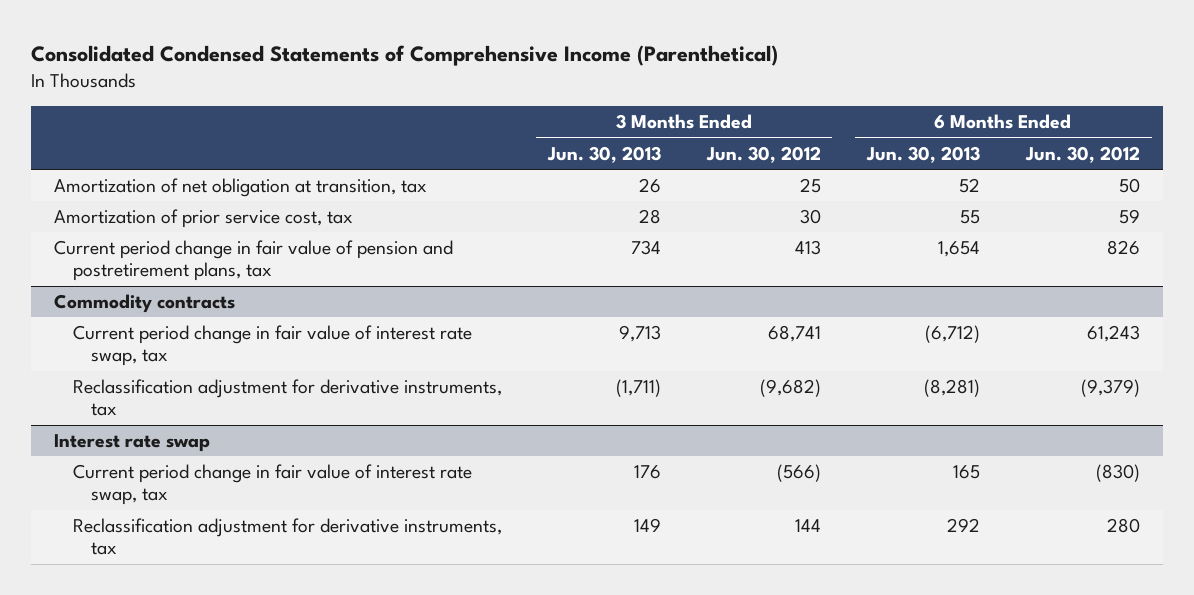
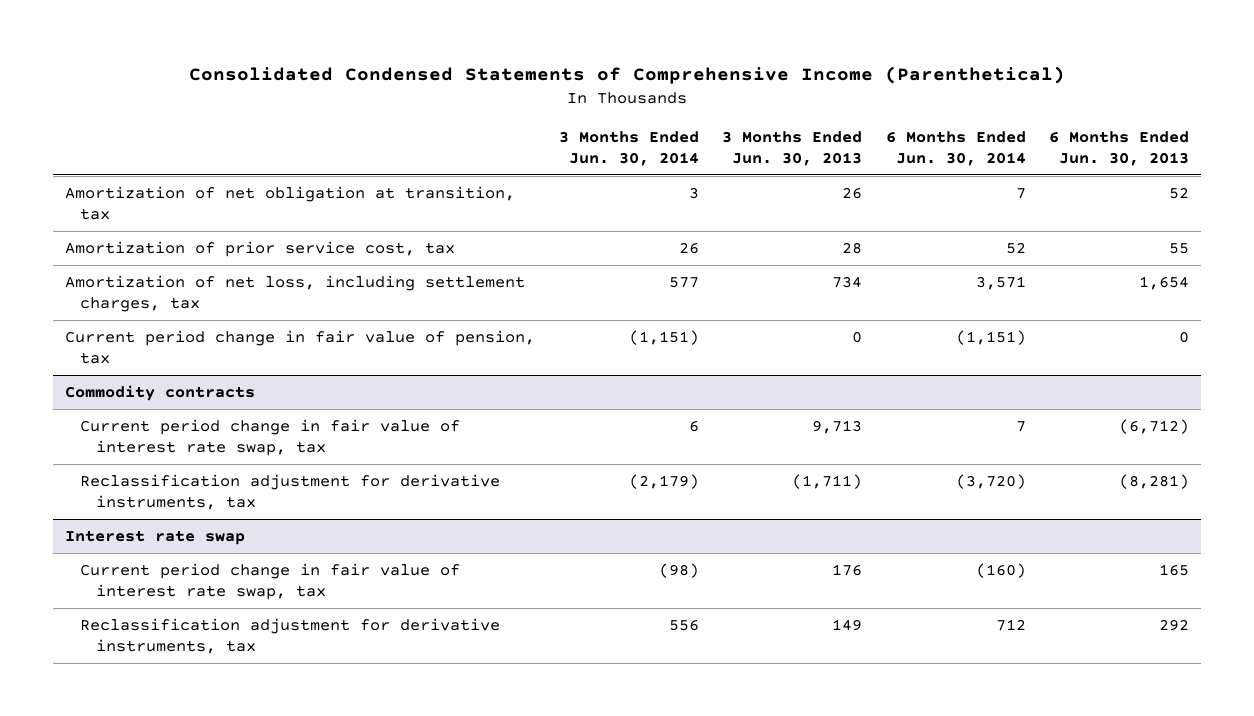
[705,145,821,163] Jun. 30, 2012 -> none
[1024,145,1140,163] Jun. 30, 2012 -> none
none -> [558,131,699,166] 3 Months Ended Jun. 30, 2014
none -> [885,131,1026,166] 6 Months Ended Jun. 30, 2014
[54,240,454,282] Current period change in fair value of pension and postretirement plans, tax -> [64,274,525,312] Amortization of net loss, including settlement charges, tax
none -> [64,329,535,364] Current period change in fair value of pension, tax

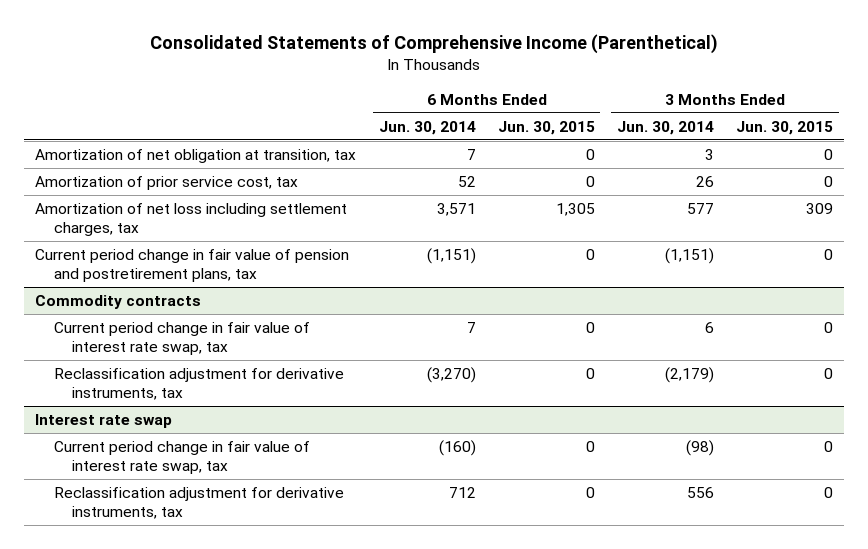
[189,65,1066,84] Consolidated Condensed Statements of Comprehensive Income (Parenthetical) -> [150,33,719,54] Consolidated Statements of Comprehensive Income (Parenthetical)
[722,131,863,166] 3 Months Ended Jun. 30, 2013 -> none
[1049,131,1190,166] 6 Months Ended Jun. 30, 2013 -> none
none -> [497,120,595,135] Jun. 30, 2015
none -> [736,120,834,135] Jun. 30, 2015
[64,274,525,312] Amortization of net loss, including settlement charges, tax -> [35,203,348,236] Amortization of net loss including settlement charges, tax
[64,329,535,364] Current period change in fair value of pension, tax -> [35,249,350,282] Current period change in fair value of pension and postretirement plans, tax
[955,473,1026,489] (3,720) -> [426,367,476,384] (3,270)

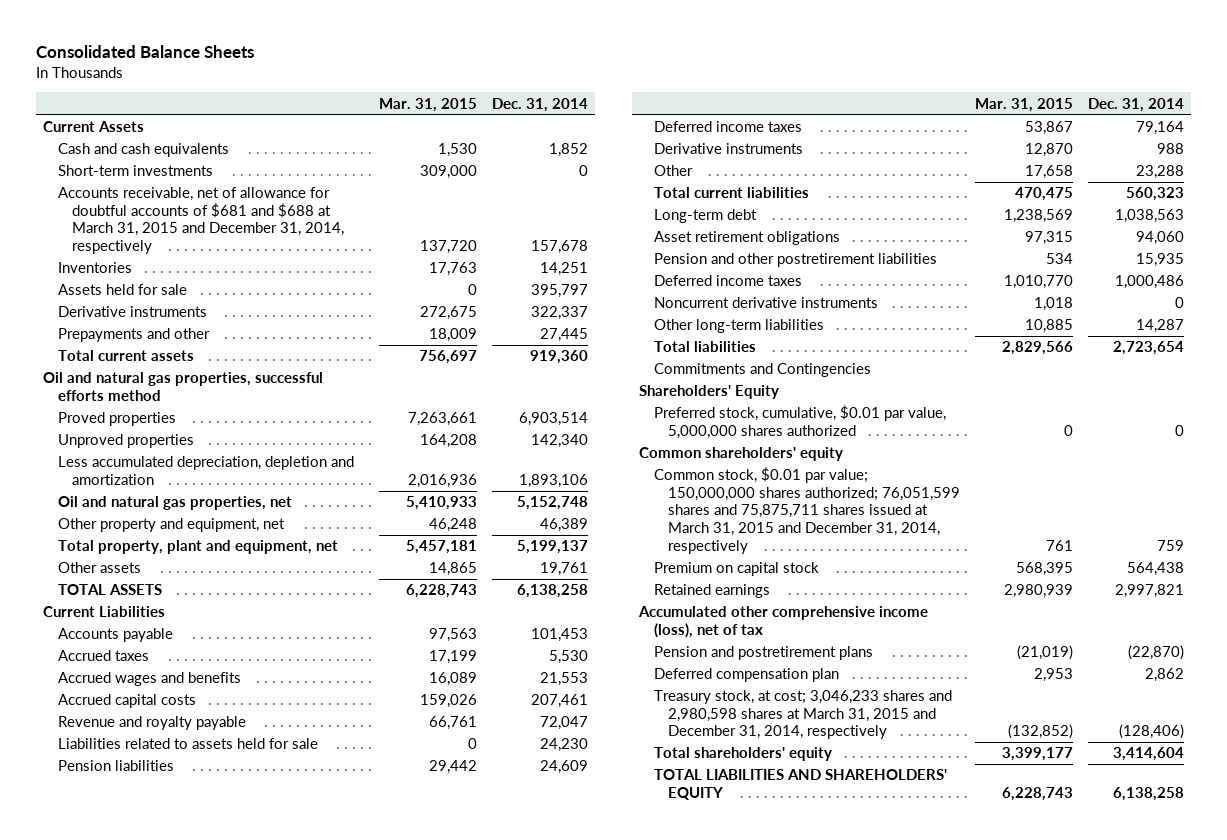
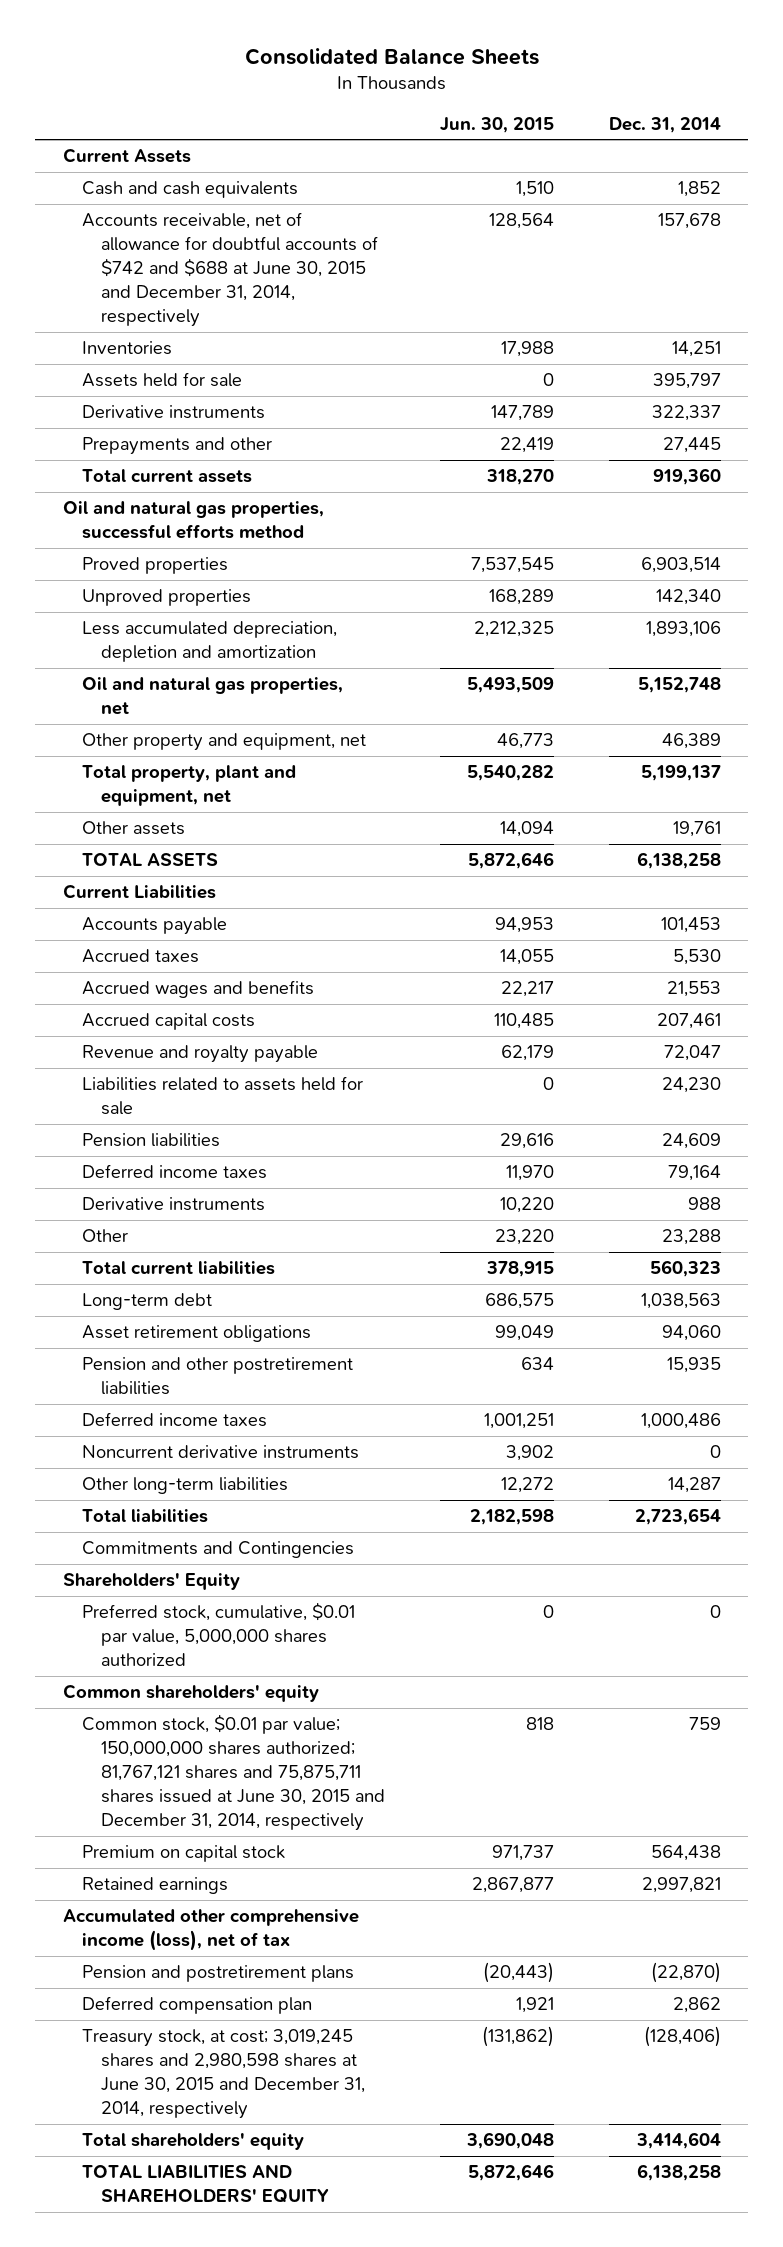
[379,97,478,112] Mar. 31, 2015 -> none
none -> [440,116,555,133] Jun. 30, 2015
[57,165,213,177] Short-term investments -> none
[57,187,345,254] Accounts receivable, net of allowance for doubtful accounts of $681 and $688 at March 31, 2015 and December 31, 2014, respectively -> [81,212,379,328] Accounts receivable, net of allowance for doubtful accounts of $742 and $688 at June 30, 2015 and December 31, 2014, respectively
[653,467,961,554] Common stock, $0.01 par value; 150,000,000 shares authorized; 76,051,599 shares and 75,875,711 shares issued at March 31, 2015 and December 31, 2014, respectively -> [81,1714,386,1832] Common stock, $0.01 par value; 150,000,000 shares authorized; 81,767,121 shares and 75,875,711 shares issued at June 30, 2015 and December 31, 2014, respectively
[653,690,952,740] Treasury stock, at cost; 3,046,233 shares and 2,980,598 shares at March 31, 2015 and December 31, 2014, respectively -> [81,2029,366,2120] Treasury stock, at cost; 3,019,245 shares and 2,980,598 shares at June 30, 2015 and December 31, 2014, respectively

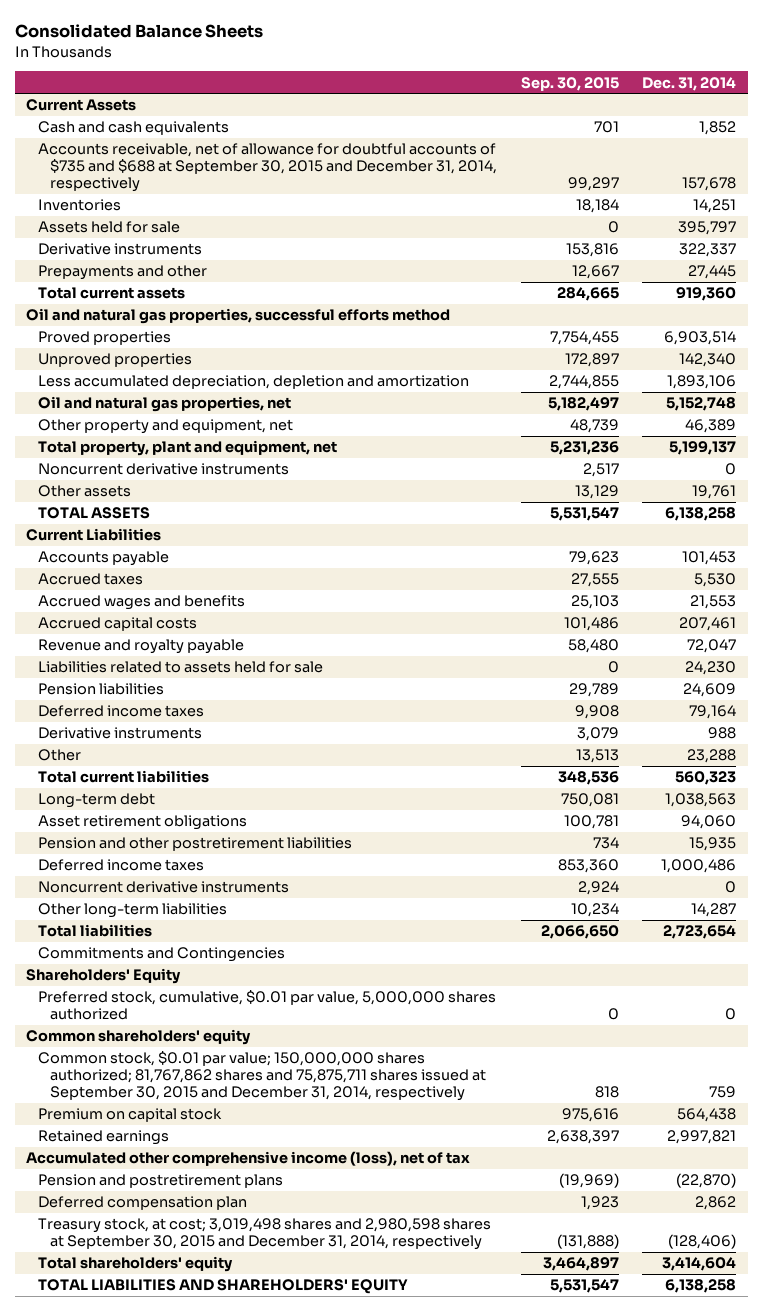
[440,116,555,133] Jun. 30, 2015 -> none
none -> [520,76,619,91] Sep. 30, 2015
[81,212,379,328] Accounts receivable, net of allowance for doubtful accounts of $742 and $688 at June 30, 2015 and December 31, 2014, respectively -> [38,143,498,193] Accounts receivable, net of allowance for doubtful accounts of $735 and $688 at September 30, 2015 and December 31, 2014, respectively
none -> [38,463,290,476] Noncurrent derivative instruments
[81,1714,386,1832] Common stock, $0.01 par value; 150,000,000 shares authorized; 81,767,121 shares and 75,875,711 shares issued at June 30, 2015 and December 31, 2014, respectively -> [38,1051,487,1102] Common stock, $0.01 par value; 150,000,000 shares authorized; 81,767,862 shares and 75,875,711 shares issued at September 30, 2015 and December 31, 2014, respectively
[81,2029,366,2120] Treasury stock, at cost; 3,019,245 shares and 2,980,598 shares at June 30, 2015 and December 31, 2014, respectively -> [38,1218,492,1251] Treasury stock, at cost; 3,019,498 shares and 2,980,598 shares at September 30, 2015 and December 31, 2014, respectively

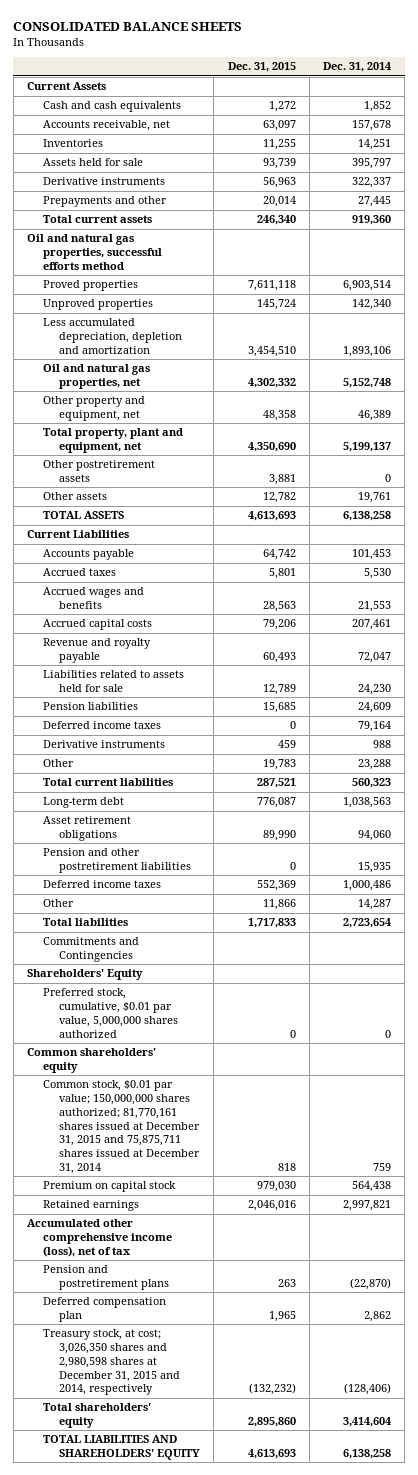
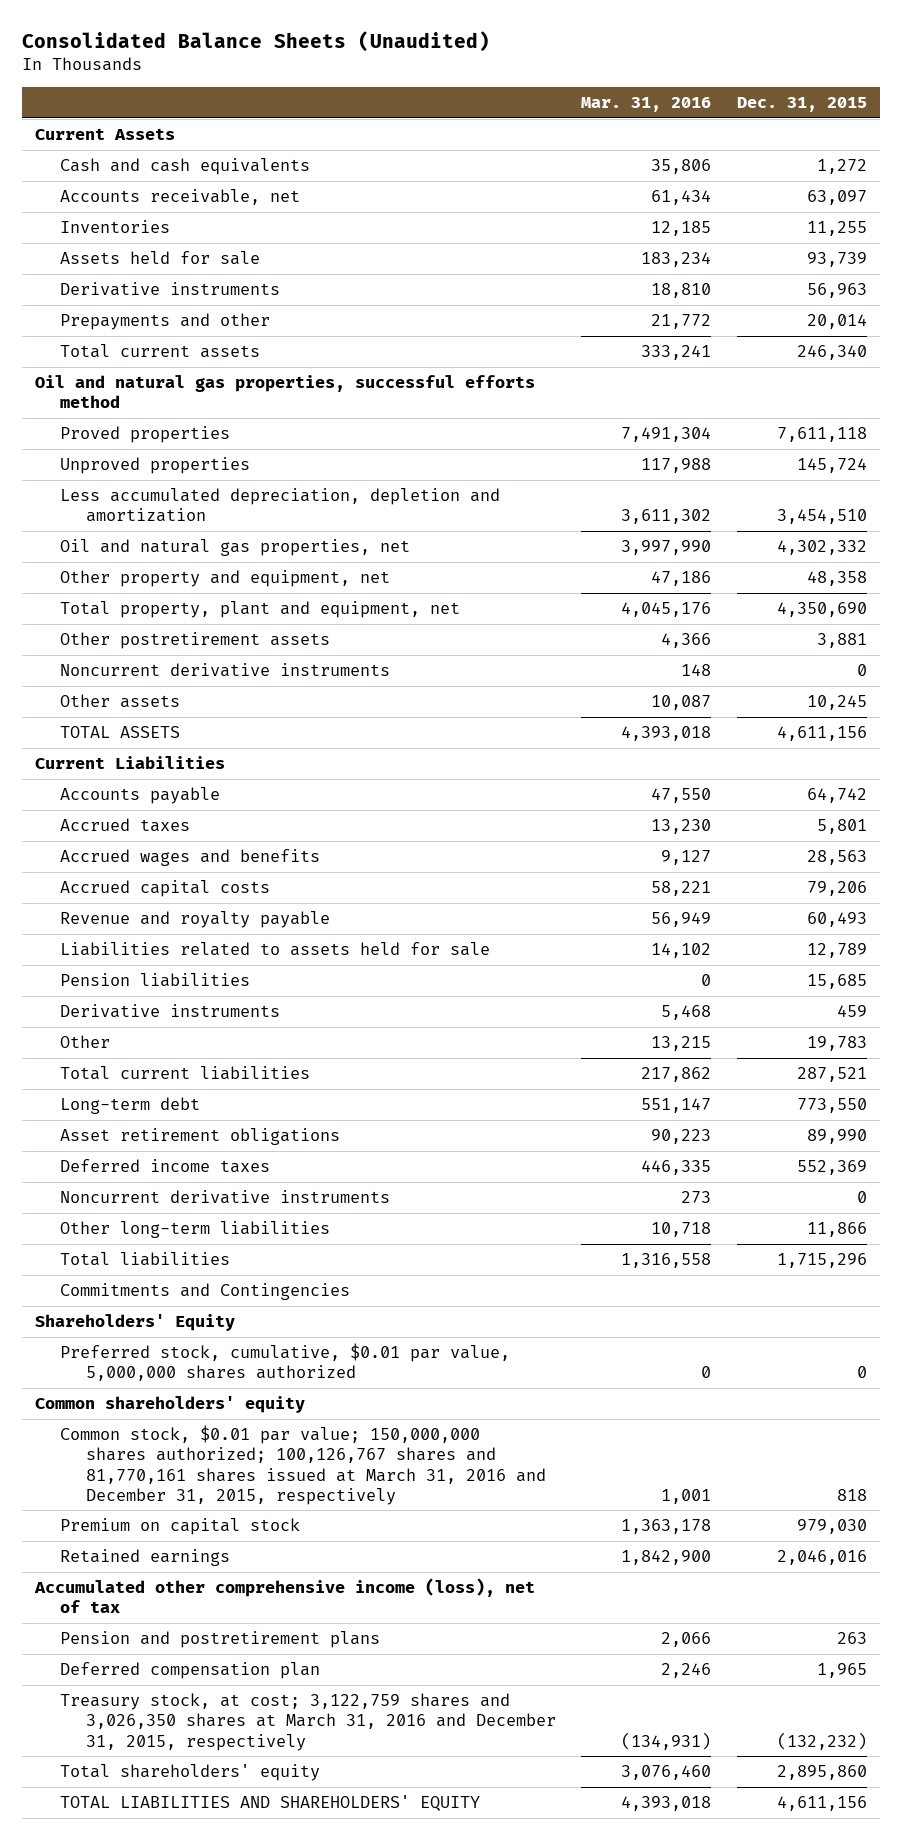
[13,21,243,31] CONSOLIDATED BALANCE SHEETS -> [21,30,490,52] Consolidated Balance Sheets (Unaudited)
[322,62,391,73] Dec. 31, 2014 -> none
none -> [581,97,712,113] Mar. 31, 2016
none -> [60,663,391,678] Noncurrent derivative instruments
[262,492,296,504] 12,782 -> [807,695,868,711] 10,245
[247,511,296,522] 4,613,693 -> [777,726,868,742] 4,611,156
[43,721,162,730] Deferred income taxes -> none
[256,797,296,809] 776,087 -> [797,1098,868,1114] 773,550
[43,848,192,874] Pension and other postretirement liabilities -> none
none -> [60,1190,391,1205] Noncurrent derivative instruments
[43,899,75,908] Other -> [60,1221,331,1239] Other long-term liabilities
[247,918,296,929] 1,717,833 -> [777,1253,868,1269] 1,715,296
[43,1080,201,1174] Common stock, $0.01 par value; 150,000,000 shares authorized; 81,770,161 shares issued at December 31, 2015 and 75,875,711 shares issued at December 31, 2014 -> [60,1425,546,1505] Common stock, $0.01 par value; 150,000,000 shares authorized; 100,126,767 shares and 81,770,161 shares issued at March 31, 2016 and December 31, 2015, respectively
[43,1329,181,1396] Treasury stock, at cost; 3,026,350 shares and 2,980,598 shares at December 31, 2015 and 2014, respectively -> [60,1693,556,1751] Treasury stock, at cost; 3,122,759 shares and 3,026,350 shares at March 31, 2016 and December 31, 2015, respectively
[247,1449,296,1460] 4,613,693 -> [777,1796,868,1812] 4,611,156

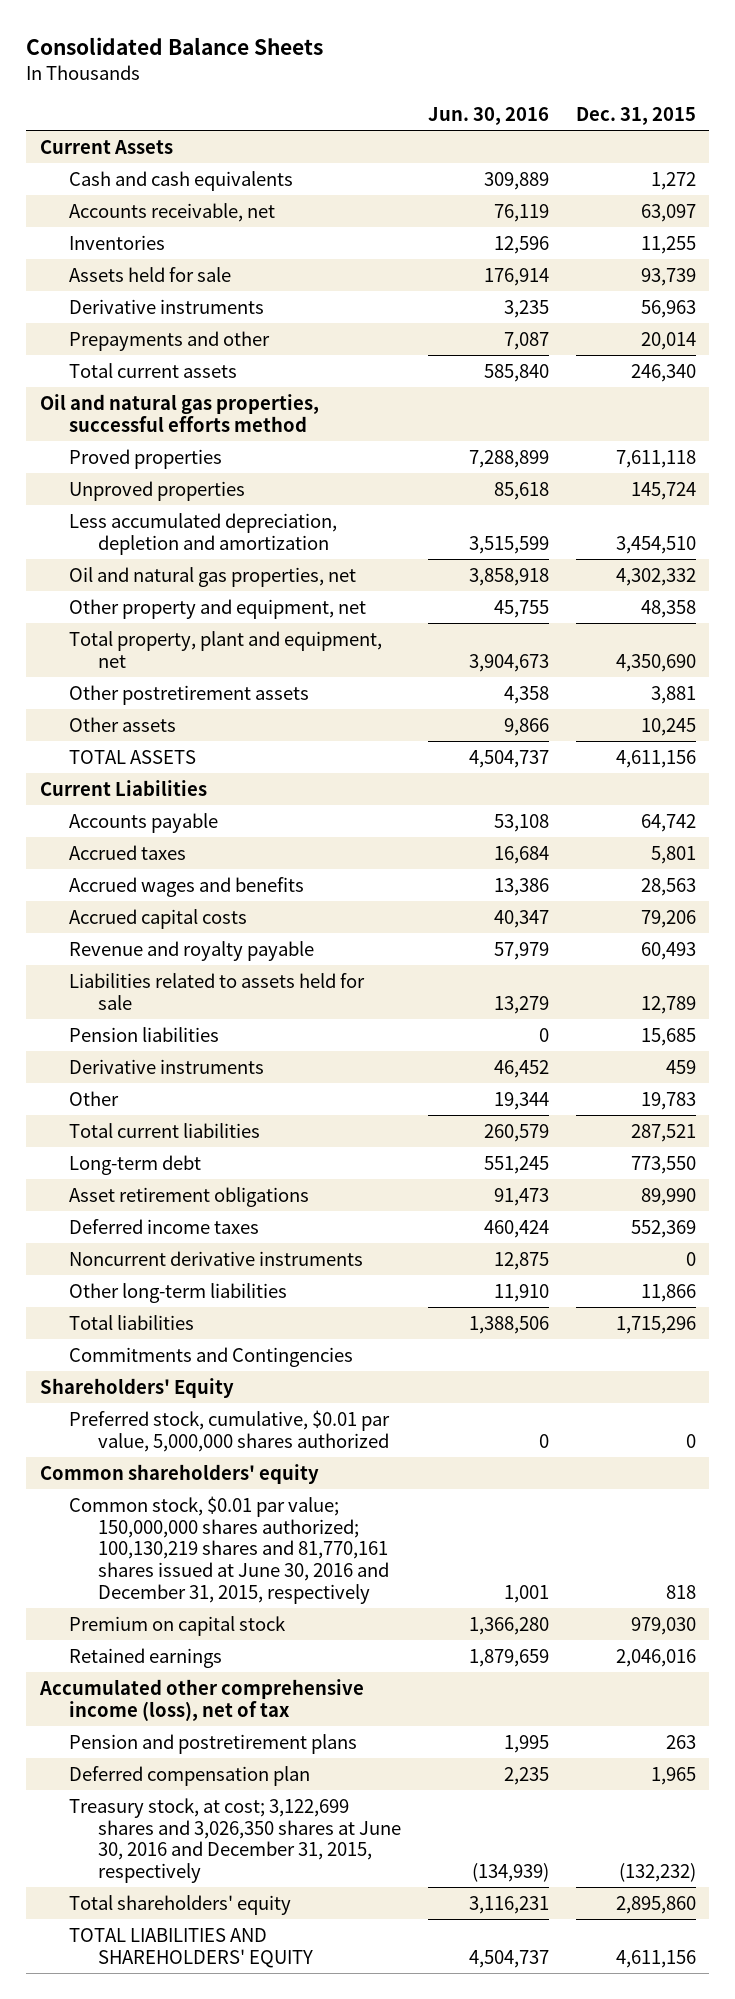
[21,30,490,52] Consolidated Balance Sheets (Unaudited) -> [26,37,324,56] Consolidated Balance Sheets
[581,97,712,113] Mar. 31, 2016 -> none
none -> [427,107,549,126] Jun. 30, 2016
[60,663,391,678] Noncurrent derivative instruments -> none
[60,1425,546,1505] Common stock, $0.01 par value; 150,000,000 shares authorized; 100,126,767 shares and 81,770,161 shares issued at March 31, 2016 and December 31, 2015, respectively -> [68,1495,390,1605] Common stock, $0.01 par value; 150,000,000 shares authorized; 100,130,219 shares and 81,770,161 shares issued at June 30, 2016 and December 31, 2015, respectively
[60,1693,556,1751] Treasury stock, at cost; 3,122,759 shares and 3,026,350 shares at March 31, 2016 and December 31, 2015, respectively -> [68,1797,402,1884] Treasury stock, at cost; 3,122,699 shares and 3,026,350 shares at June 30, 2016 and December 31, 2015, respectively

